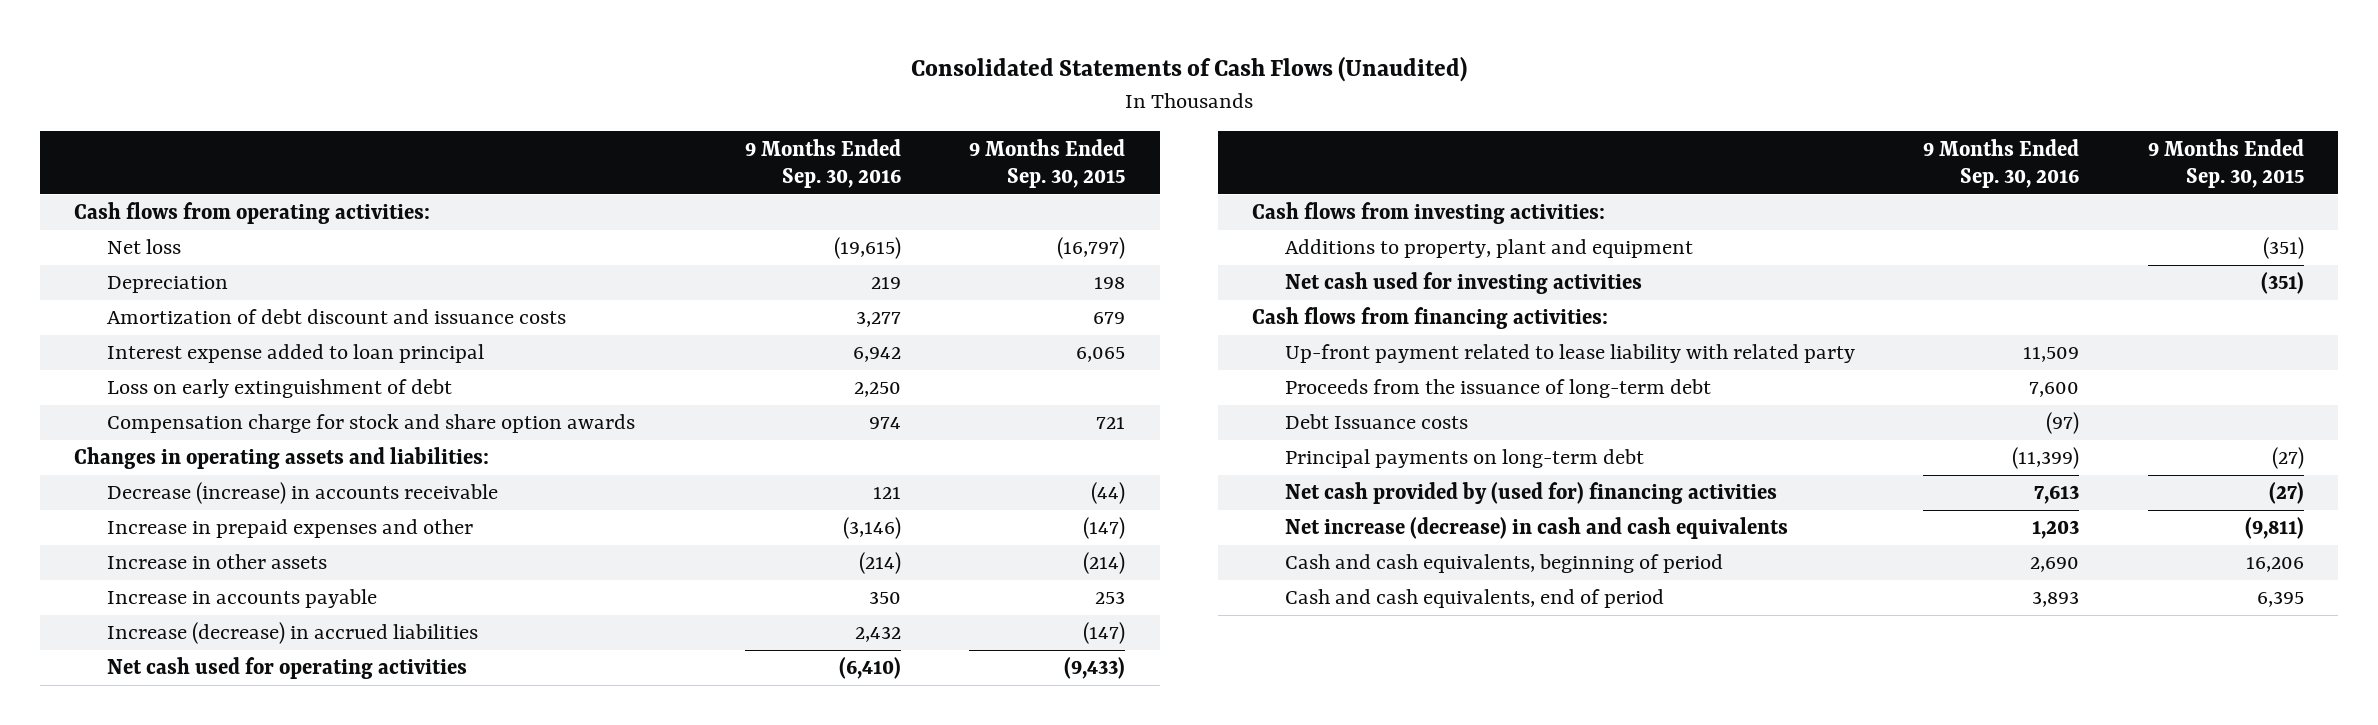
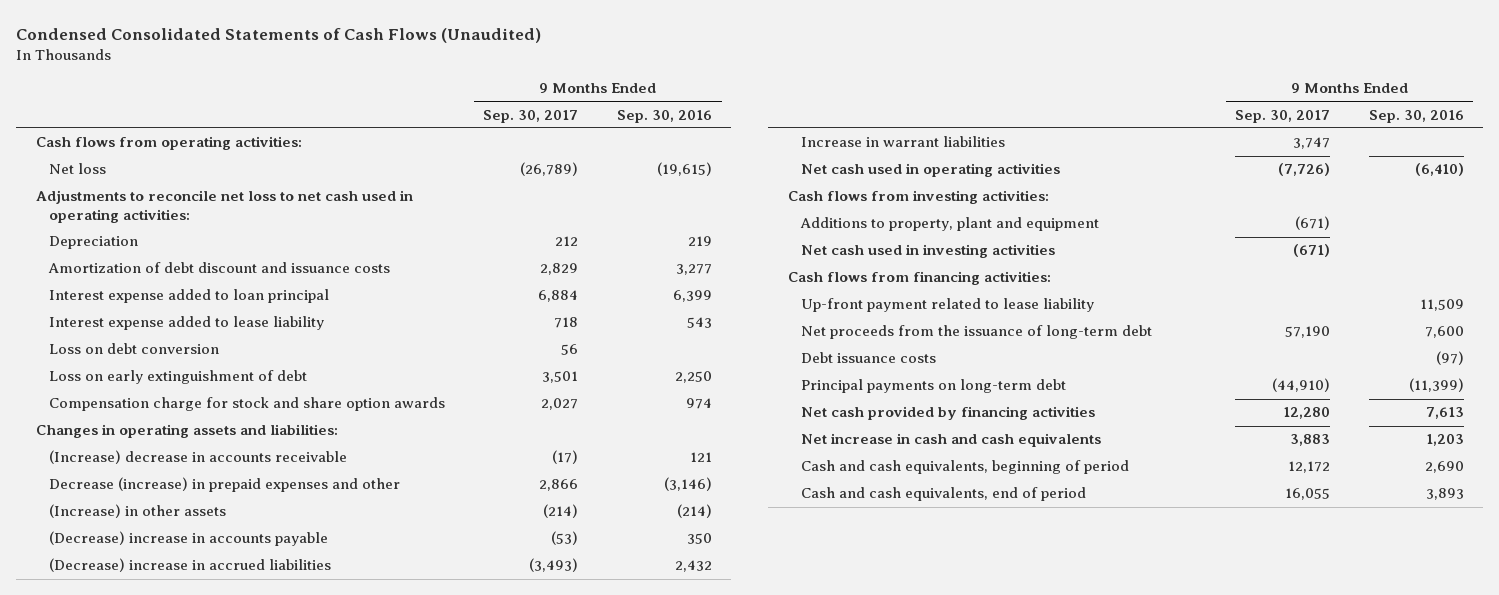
[910,56,1467,83] Consolidated Statements of Cash Flows (Unaudited) -> [16,27,542,43] Condensed Consolidated Statements of Cash Flows (Unaudited)
[969,138,1126,188] 9 Months Ended Sep. 30, 2015 -> none
none -> [483,109,579,123] Sep. 30, 2017
none -> [35,190,413,223] Adjustments to reconcile net loss to net cash used in operating activities:
[853,347,902,363] 6,942 -> [672,290,712,303] 6,399
none -> [49,316,325,331] Interest expense added to lease liability
none -> [49,343,220,355] Loss on debt conversion
[106,482,498,505] Decrease (increase) in accounts receivable -> [49,450,348,465] (Increase) decrease in accounts receivable
[106,519,473,539] Increase in prepaid expenses and other -> [49,477,401,493] Decrease (increase) in prepaid expenses and other
[106,554,327,570] Increase in other assets -> [49,504,227,519] (Increase) in other assets
[106,589,377,609] Increase in accounts payable -> [49,531,329,547] (Decrease) increase in accounts payable
[106,622,478,645] Increase (decrease) in accrued liabilities -> [49,558,332,573] (Decrease) increase in accrued liabilities
none -> [800,136,1005,148] Increase in warrant liabilities
[106,657,467,680] Net cash used for operating activities -> [800,163,1060,178] Net cash used in operating activities
[1284,272,1642,295] Net cash used for investing activities -> [800,244,1055,259] Net cash used in investing activities
[1284,344,1855,364] Up-front payment related to lease liability with related party -> [800,298,1094,313] Up-front payment related to lease liability
[1284,379,1711,399] Proceeds from the issuance of long-term debt -> [800,325,1152,340] Net proceeds from the issuance of long-term debt
[1284,414,1468,430] Debt Issuance costs -> [800,352,936,364] Debt issuance costs
[1284,482,1777,505] Net cash provided by (used for) financing activities -> [800,406,1095,421] Net cash provided by financing activities
[1284,517,1788,540] Net increase (decrease) in cash and cash equivalents -> [800,433,1101,448] Net increase in cash and cash equivalents

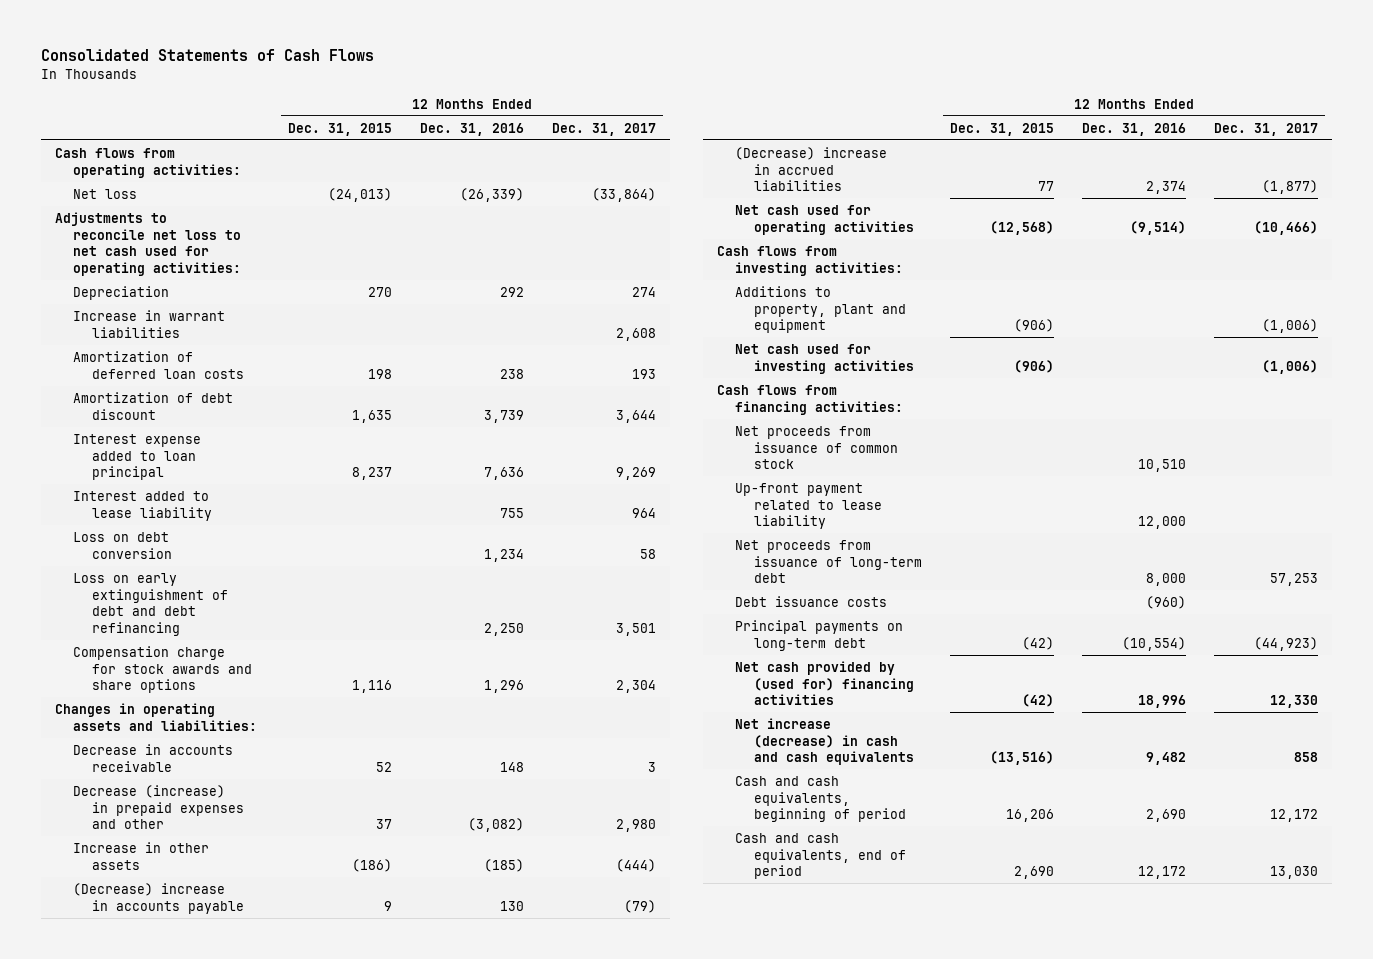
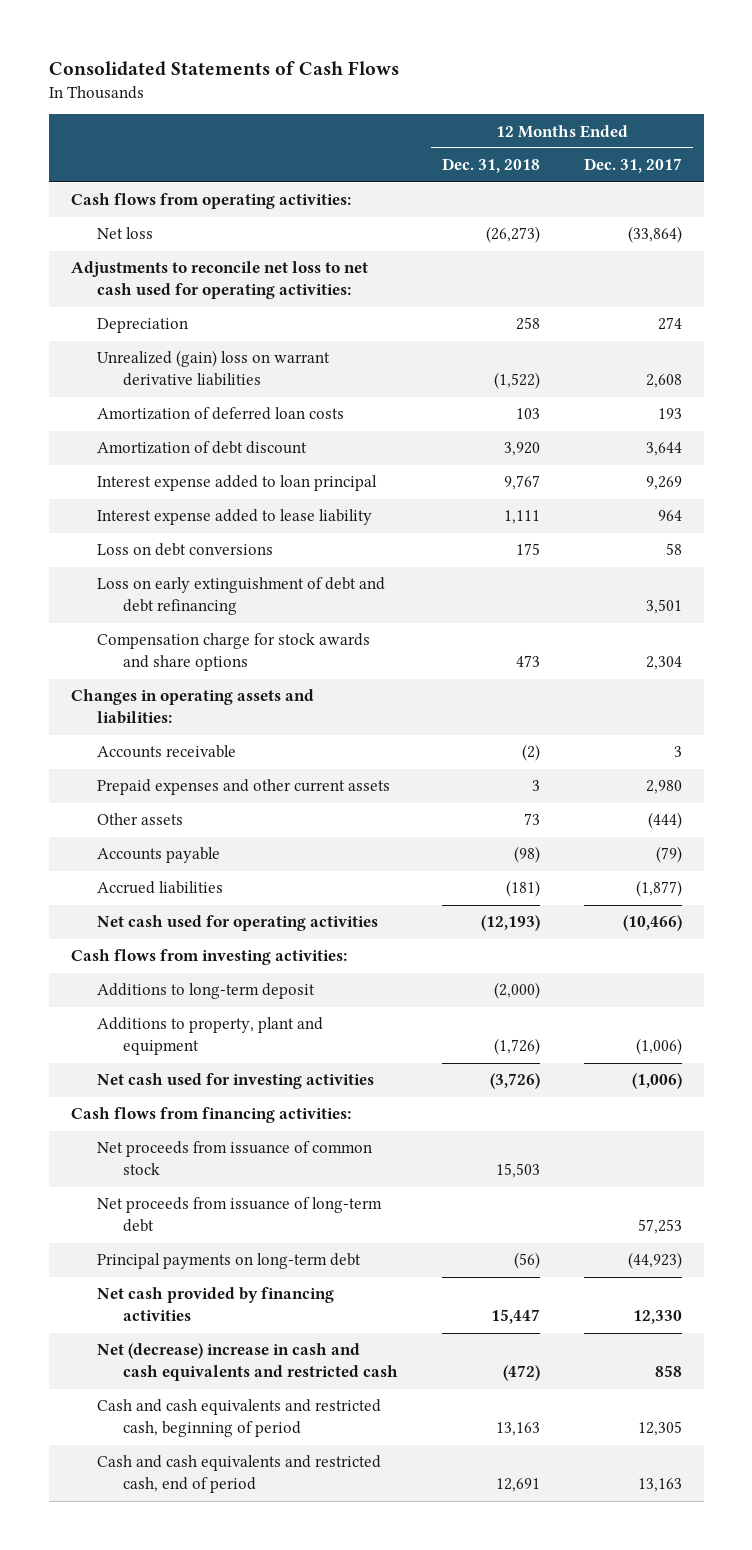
[288,122,393,136] Dec. 31, 2015 -> none
[420,122,525,136] Dec. 31, 2016 -> none
none -> [441,158,540,174] Dec. 31, 2018
[73,309,226,338] Increase in warrant liabilities -> [96,350,330,387] Unrealized (gain) loss on warrant derivative liabilities
[73,490,213,521] Interest added to lease liability -> [96,509,372,526] Interest expense added to lease liability
[73,531,173,559] Loss on debt conversion -> [96,543,273,557] Loss on debt conversions
[73,743,234,772] Decrease in accounts receivable -> [96,745,236,759] Accounts receivable
[73,784,245,830] Decrease (increase) in prepaid expenses and other -> [96,779,390,796] Prepaid expenses and other current assets
[73,841,210,870] Increase in other assets -> [96,813,183,826] Other assets
[73,882,245,914] (Decrease) increase in accounts payable -> [96,847,220,864] Accounts payable
[735,146,888,192] (Decrease) increase in accrued liabilities -> [96,881,223,895] Accrued liabilities
none -> [96,983,315,1000] Additions to long-term deposit
[735,482,883,530] Up-front payment related to lease liability -> none
[735,595,888,607] Debt issuance costs -> none
[735,660,915,706] Net cash provided by (used for) financing activities -> [96,1287,334,1322] Net cash provided by financing activities
[735,717,915,766] Net increase (decrease) in cash and cash equivalents -> [96,1343,398,1382] Net (decrease) increase in cash and cash equivalents and restricted cash
[735,775,907,823] Cash and cash equivalents, beginning of period -> [96,1399,381,1438] Cash and cash equivalents and restricted cash, beginning of period
[1269,809,1318,823] 12,172 -> [637,1421,682,1437] 12,305
[735,832,907,880] Cash and cash equivalents, end of period -> [96,1455,381,1494] Cash and cash equivalents and restricted cash, end of period
[1269,866,1318,880] 13,030 -> [637,1478,682,1493] 13,163

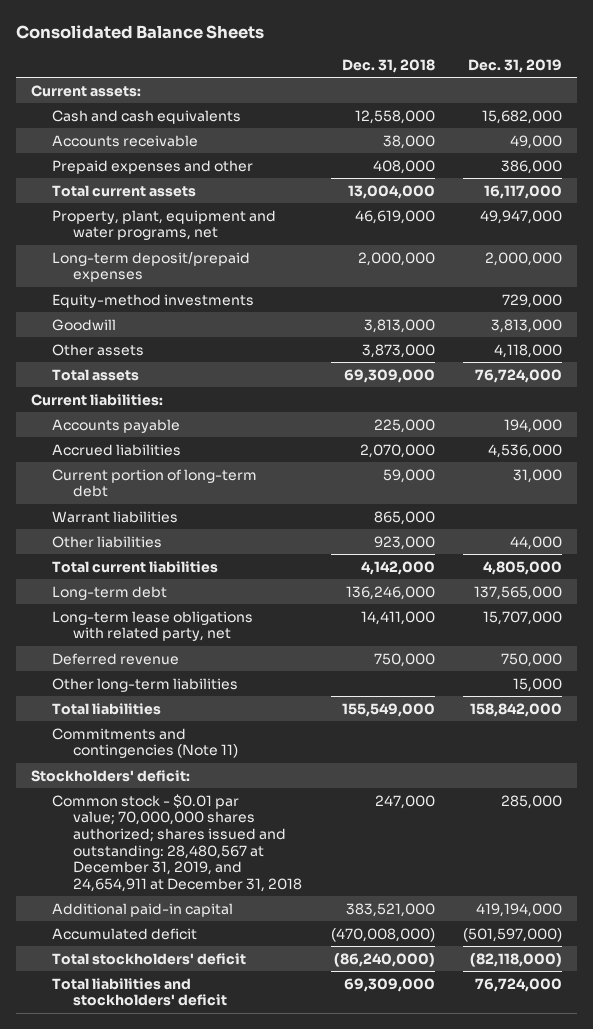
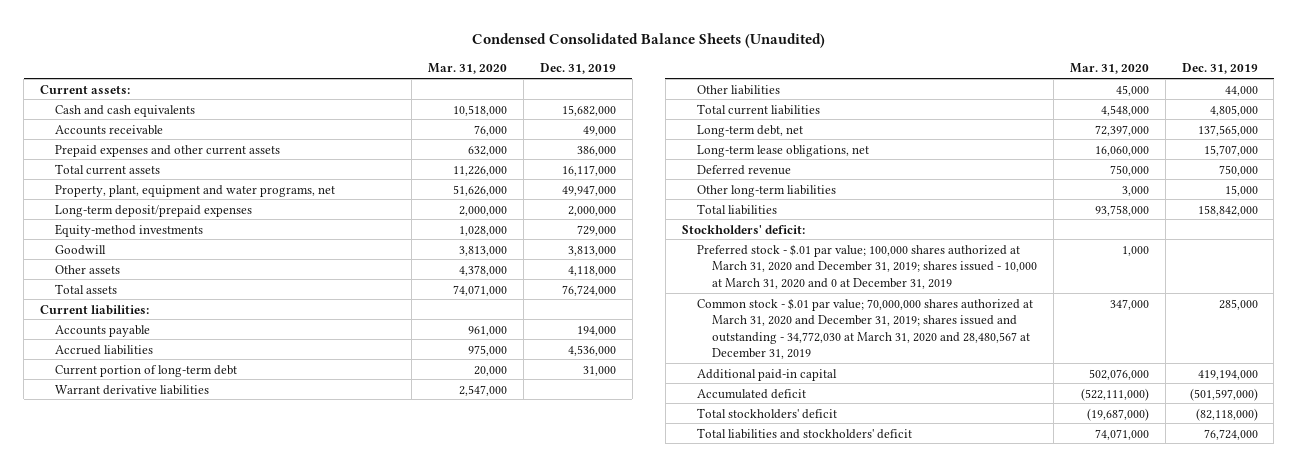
[16,25,265,40] Consolidated Balance Sheets -> [471,33,825,49] Condensed Consolidated Balance Sheets (Unaudited)
[341,58,435,73] Dec. 31, 2018 -> none
none -> [428,63,508,75] Mar. 31, 2020
[51,159,253,174] Prepaid expenses and other -> [55,144,281,157] Prepaid expenses and other current assets
[51,510,178,523] Warrant liabilities -> [55,384,210,395] Warrant derivative liabilities
[51,585,167,600] Long-term debt -> [696,124,803,137] Long-term debt, net
[51,610,253,642] Long-term lease obligations with related party, net -> [696,144,869,157] Long-term lease obligations, net
[51,727,238,759] Commitments and contingencies (Note 11) -> none
none -> [696,243,1038,289] Preferred stock - $.01 par value; 100,000 shares authorized at March 31, 2020 and December 31, 2019; shares issued - 10,000 at March 31, 2020 and 0 at December 31, 2019
[51,793,302,892] Common stock - $0.01 par value; 70,000,000 shares authorized; shares issued and outstanding: 28,480,567 at December 31, 2019, and 24,654,911 at December 31, 2018 -> [696,297,1033,360] Common stock - $.01 par value; 70,000,000 shares authorized at March 31, 2020 and December 31, 2019; shares issued and outstanding - 34,772,030 at March 31, 2020 and 28,480,567 at December 31, 2019

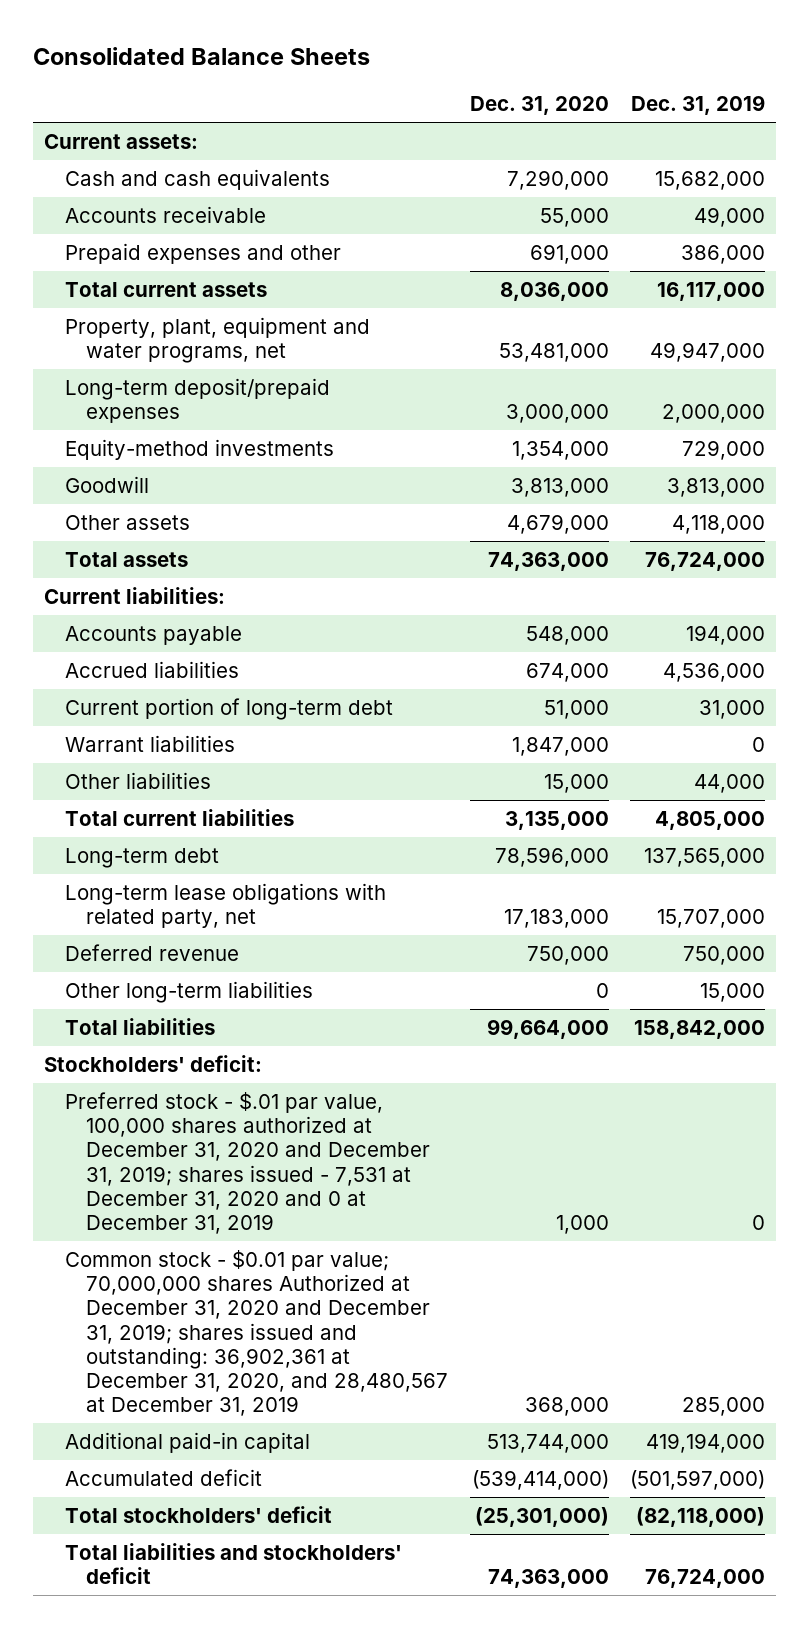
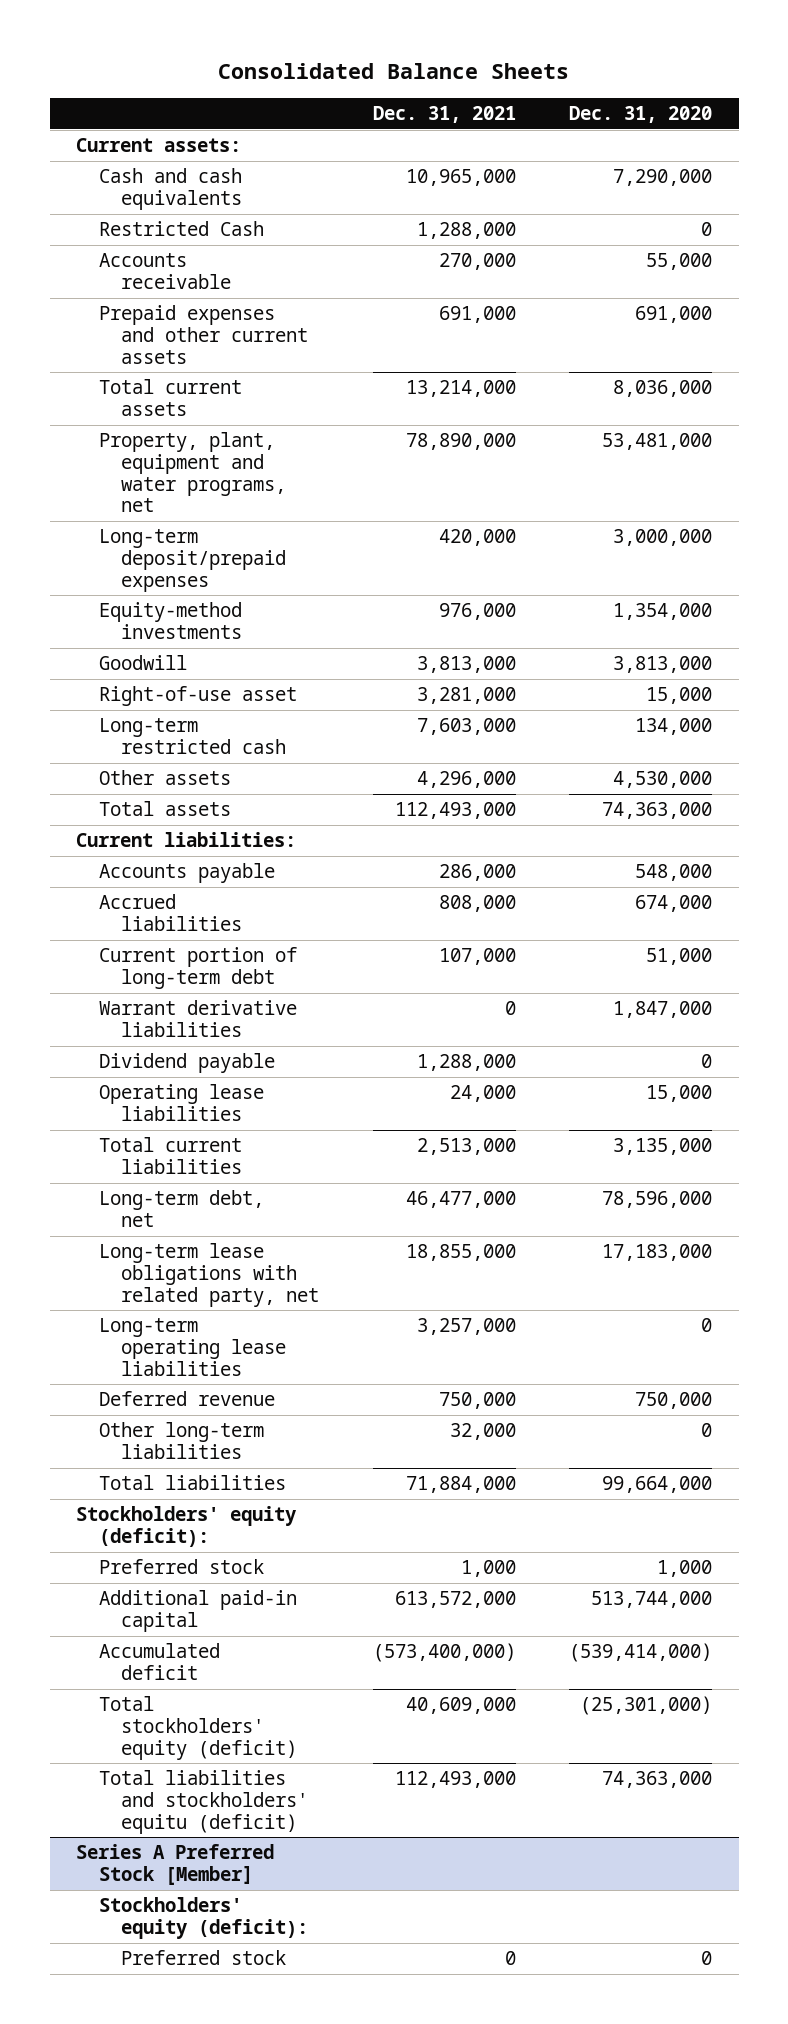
[631,95,766,116] Dec. 31, 2019 -> none
none -> [372,105,516,123] Dec. 31, 2021
none -> [98,221,264,237] Restricted Cash
[64,242,341,264] Prepaid expenses and other -> [98,305,309,364] Prepaid expenses and other current assets
none -> [98,686,297,707] Right-of-use asset
none -> [98,718,287,754] Long-term restricted cash
[506,513,609,534] 4,679,000 -> [613,771,713,789] 4,530,000
[64,771,211,789] Other liabilities -> none
[64,734,235,752] Warrant liabilities -> [98,1000,297,1037] Warrant derivative liabilities
none -> [98,1053,275,1074] Dividend payable
none -> [98,1084,264,1121] Operating lease liabilities
[64,847,219,868] Long-term debt -> [98,1190,264,1227] Long-term debt, net
none -> [98,1318,287,1376] Long-term operating lease liabilities
[64,1249,448,1417] Common stock - $0.01 par value; 70,000,000 shares Authorized at December 31, 2020 and December 31, 2019; shares issued and outstanding: 36,902,361 at December 31, 2020, and 28,480,567 at December 31, 2019 -> none
[44,1054,263,1072] Stockholders' deficit: -> [76,1506,298,1547] Stockholders' equity (deficit):
[64,1091,430,1235] Preferred stock - $.01 par value, 100,000 shares authorized at December 31, 2020 and December 31, 2019; shares issued - 7,531 at December 31, 2020 and 0 at December 31, 2019 -> [98,1559,264,1575] Preferred stock
[64,1505,332,1523] Total stockholders' deficit -> [98,1696,298,1760] Total stockholders' equity (deficit)
[64,1542,402,1585] Total liabilities and stockholders' deficit -> [98,1770,309,1834] Total liabilities and stockholders' equitu (deficit)
none -> [76,1844,275,1885] Series A Preferred Stock [Member]
none -> [98,1897,309,1939] Stockholders' equity (deficit):
none -> [121,1950,287,1966] Preferred stock

